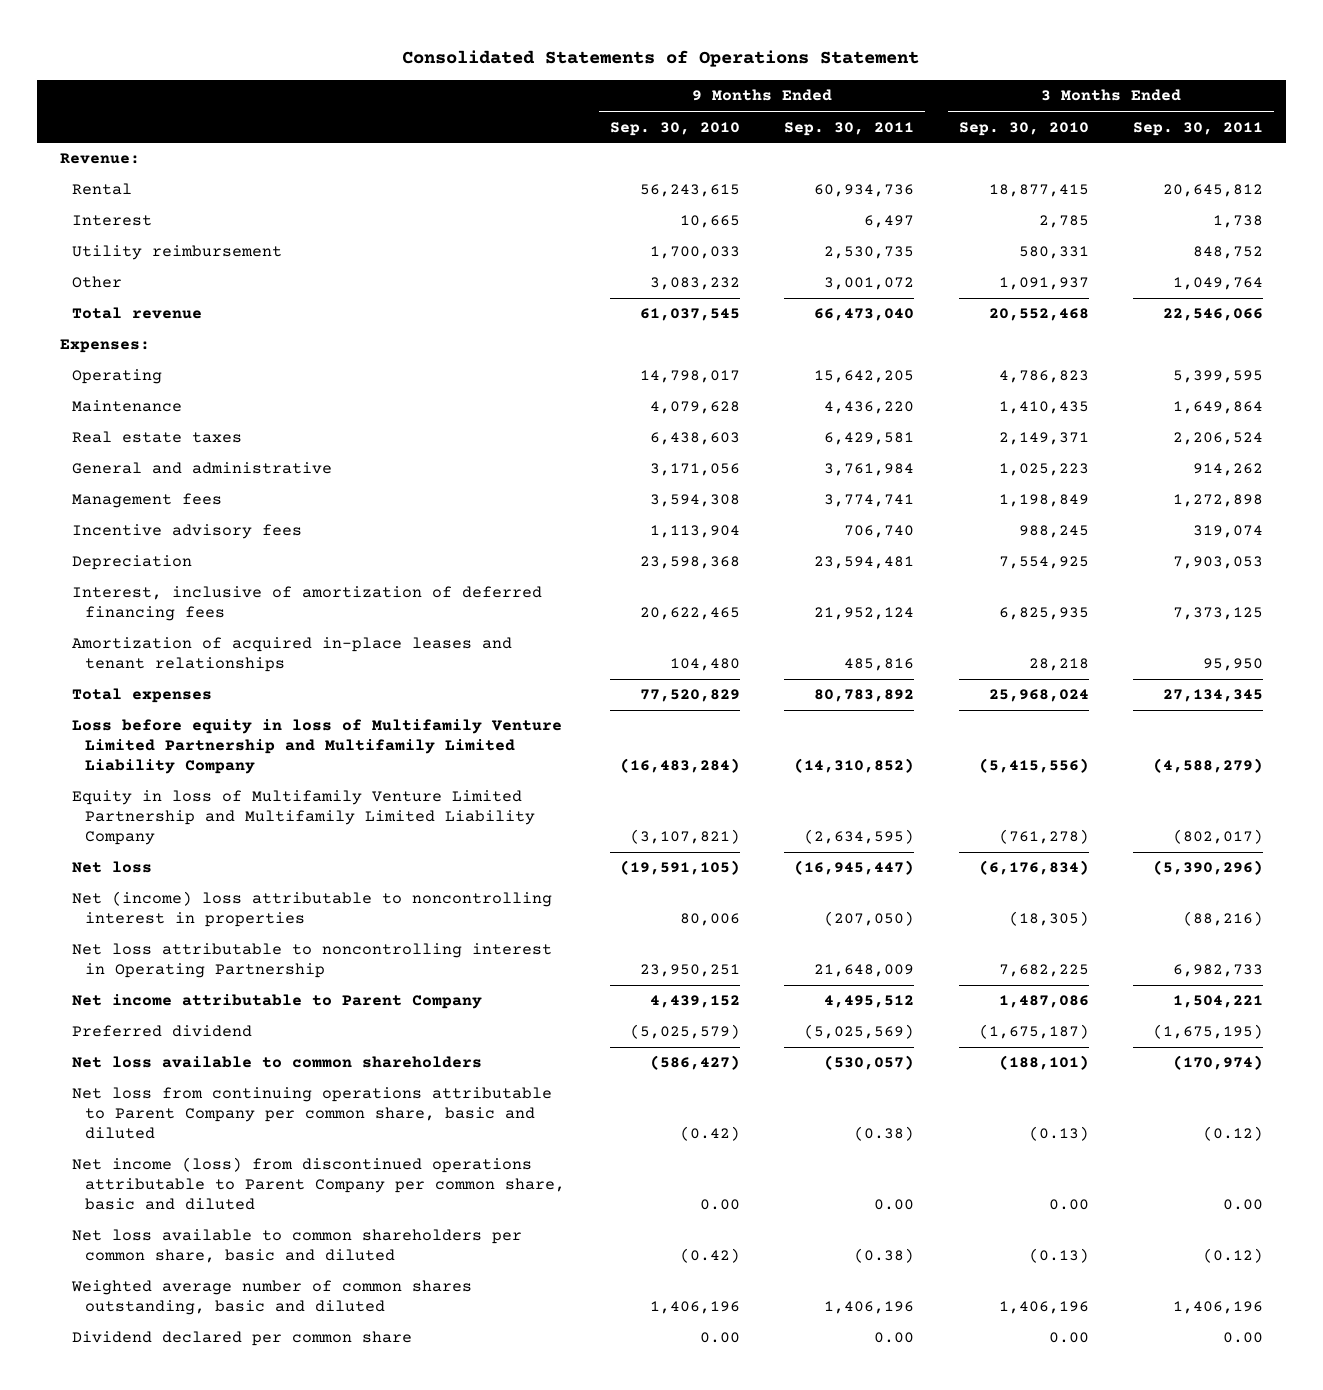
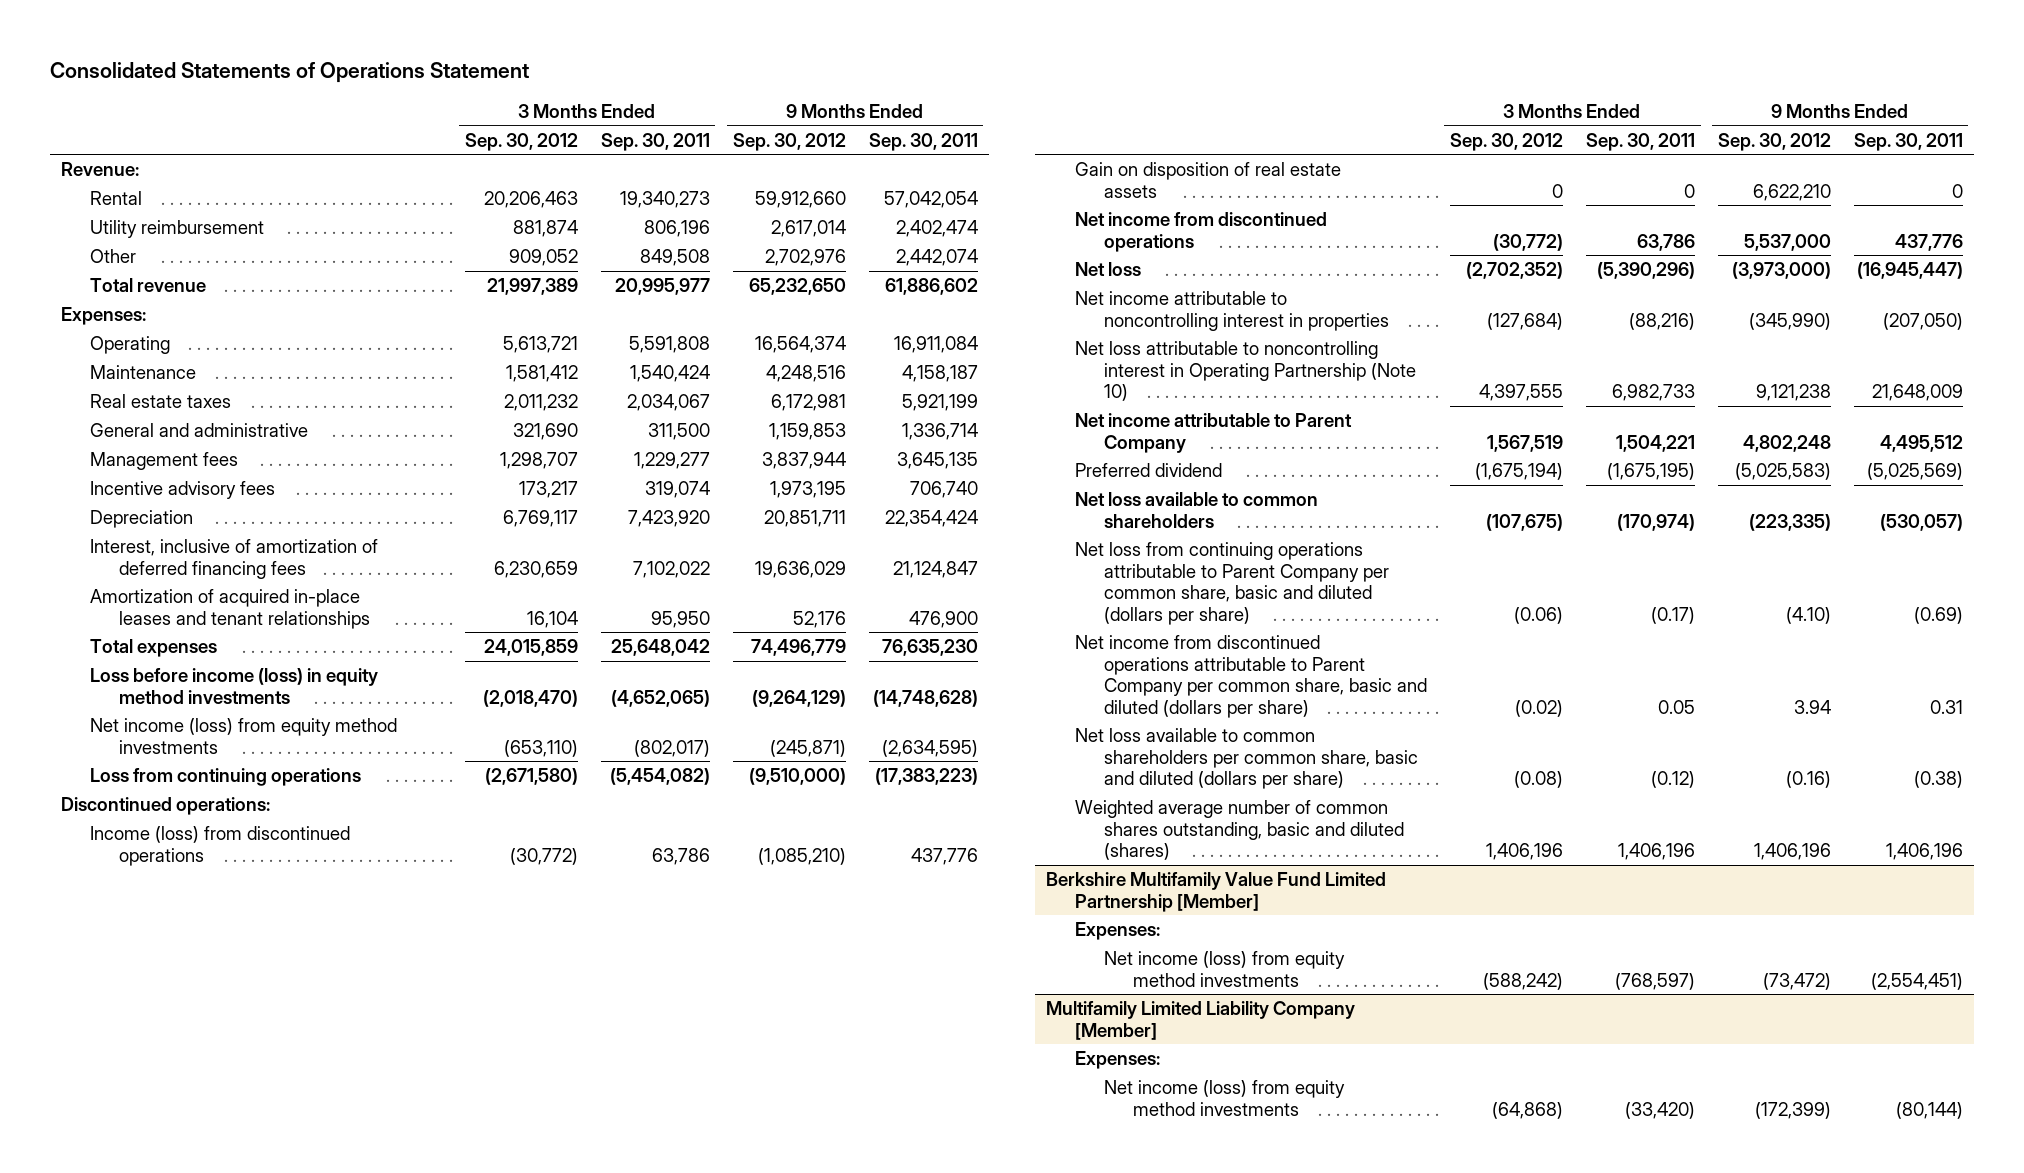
[609,121,740,136] Sep. 30, 2010 -> none
[958,121,1089,136] Sep. 30, 2010 -> none
none -> [464,132,578,151] Sep. 30, 2012
none -> [732,132,846,151] Sep. 30, 2012
[72,215,153,227] Interest -> none
[814,184,915,198] 60,934,736 -> [883,191,978,209] 57,042,054
[1163,184,1264,198] 20,645,812 -> [619,191,710,209] 19,340,273
[824,246,915,260] 2,530,735 -> [895,220,978,238] 2,402,474
[1193,246,1264,260] 848,752 -> [643,220,710,238] 806,196
[824,277,915,291] 3,001,072 -> [895,249,978,267] 2,442,074
[1173,277,1264,291] 1,049,764 -> [639,249,710,267] 849,508
[814,308,915,322] 66,473,040 -> [884,278,978,296] 61,886,602
[1163,308,1264,322] 22,546,066 -> [614,278,710,296] 20,995,977
[814,370,915,384] 15,642,205 -> [893,336,978,354] 16,911,084
[1173,370,1264,384] 5,399,595 -> [628,336,710,354] 5,591,808
[824,401,915,415] 4,436,220 -> [901,365,978,383] 4,158,187
[1173,401,1264,415] 1,649,864 -> [629,365,710,383] 1,540,424
[824,432,915,446] 6,429,581 -> [901,394,978,412] 5,921,199
[1173,432,1264,446] 2,206,524 -> [626,394,710,412] 2,034,067
[824,463,915,477] 3,761,984 -> [901,423,978,441] 1,336,714
[1193,463,1264,477] 914,262 -> [647,423,710,441] 311,500
[824,494,915,508] 3,774,741 -> [896,452,978,470] 3,645,135
[1173,494,1264,508] 1,272,898 -> [633,452,710,470] 1,229,277
[814,556,915,570] 23,594,481 -> [884,510,978,528] 22,354,424
[1173,556,1264,570] 7,903,053 -> [627,510,710,528] 7,423,920
[814,607,915,621] 21,952,124 -> [892,560,978,578] 21,124,847
[1173,607,1264,621] 7,373,125 -> [632,560,710,578] 7,102,022
[844,658,915,672] 485,816 -> [908,610,978,628] 476,900
[814,689,915,703] 80,783,892 -> [881,639,978,657] 76,635,230
[1163,689,1264,703] 27,134,345 -> [610,639,710,657] 25,648,042
[72,719,563,775] Loss before equity in loss of Multifamily Venture Limited Partnership and Multifamily Limited Liability Company -> [90,668,379,704] Loss before income (loss) in equity method investments
[794,758,915,774] (14,310,852) -> [872,689,978,707] (14,748,628)
[1153,758,1264,774] (4,588,279) -> [610,689,710,707] (4,652,065)
[72,790,536,846] Equity in loss of Multifamily Venture Limited Partnership and Multifamily Limited Liability Company -> [90,718,398,754] Net income (loss) from equity method investments
none -> [90,768,362,787] Loss from continuing operations
none -> [61,797,271,816] Discontinued operations:
none -> [90,826,351,866] Income (loss) from discontinued operations
none -> [1075,162,1342,198] Gain on disposition of real estate assets
none -> [1075,212,1328,252] Net income from discontinued operations
[72,891,553,928] Net (income) loss attributable to noncontrolling interest in properties -> [1075,291,1390,331] Net income attributable to noncontrolling interest in properties
[72,943,553,979] Net loss attributable to noncontrolling interest in Operating Partnership -> [1075,341,1417,402] Net loss attributable to noncontrolling interest in Operating Partnership (Note 10)
[72,1331,413,1347] Dividend declared per common share -> none
[72,1087,553,1140] Net loss from continuing operations attributable to Parent Company per common share, basic and diluted -> [1075,542,1390,625] Net loss from continuing operations attributable to Parent Company per common share, basic and diluted (dollars per share)
[854,1126,915,1142] (0.38) -> [1913,606,1963,624] (0.69)
[1203,1126,1264,1142] (0.12) -> [1650,606,1695,624] (0.17)
[72,1157,566,1211] Net income (loss) from discontinued operations attributable to Parent Company per common share, basic and diluted -> [1075,635,1428,718] Net income from discontinued operations attributable to Parent Company per common share, basic and diluted (dollars per share)
[874,1199,915,1211] 0.00 -> [1929,699,1963,714] 0.31
[1223,1199,1264,1211] 0.00 -> [1657,699,1695,714] 0.05
[72,1229,523,1264] Net loss available to common shareholders per common share, basic and diluted -> [1075,728,1419,790] Net loss available to common shareholders per common share, basic and diluted (dollars per share)
[71,1280,473,1316] Weighted average number of common shares outstanding, basic and diluted -> [1075,800,1405,861] Weighted average number of common shares outstanding, basic and diluted (shares)
none -> [1046,872,1387,912] Berkshire Multifamily Value Fund Limited Partnership [Member]
none -> [1075,922,1161,941] Expenses:
none -> [1104,951,1346,987] Net income (loss) from equity method investments
none -> [1046,1001,1356,1040] Multifamily Limited Liability Company [Member]
none -> [1075,1051,1161,1070] Expenses:
none -> [1104,1080,1346,1116] Net income (loss) from equity method investments

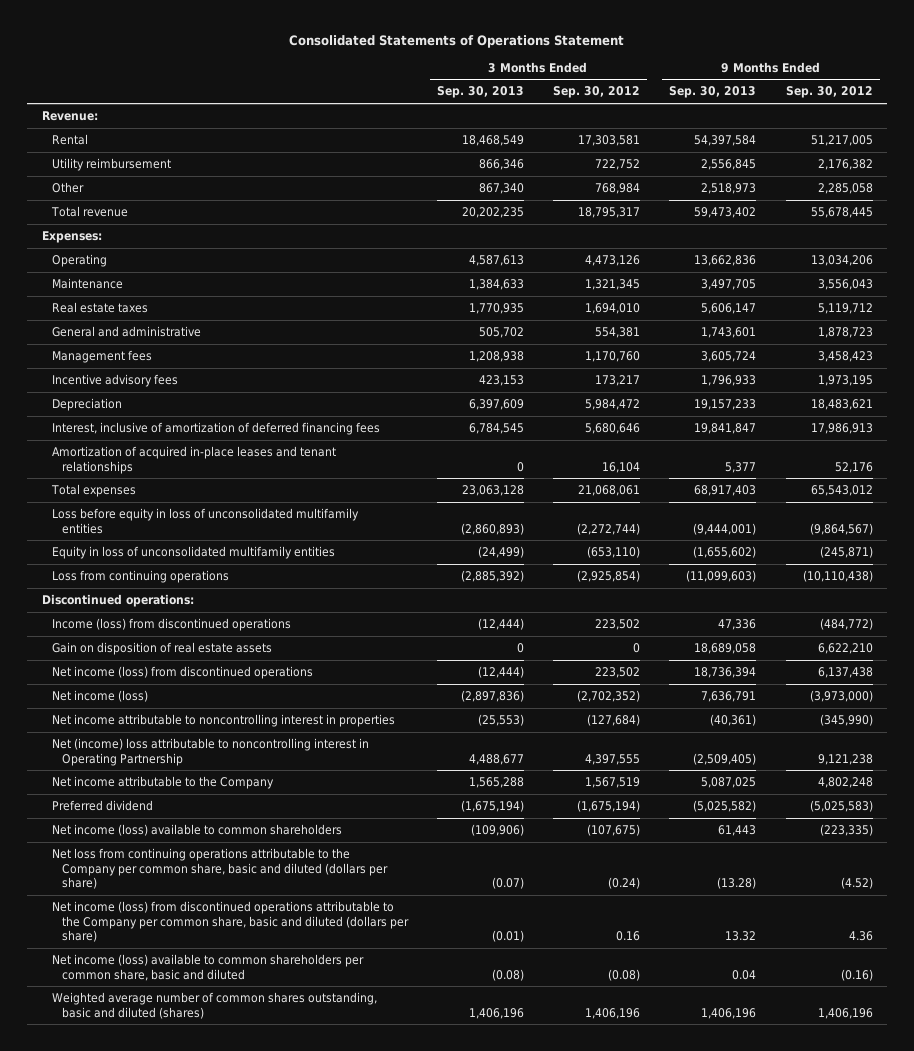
[600,132,710,151] Sep. 30, 2011 -> none
[868,132,978,151] Sep. 30, 2011 -> none
none -> [436,86,524,99] Sep. 30, 2013
none -> [669,86,757,99] Sep. 30, 2013
[483,191,578,209] 20,206,463 -> [578,134,641,146] 17,303,581
[754,191,846,209] 59,912,660 -> [810,134,873,146] 51,217,005
[512,220,578,238] 881,874 -> [595,158,641,170] 722,752
[770,220,846,238] 2,617,014 -> [817,158,873,170] 2,176,382
[508,249,578,267] 909,052 -> [595,182,641,194] 768,984
[764,249,846,267] 2,702,976 -> [817,182,873,194] 2,285,058
[486,278,578,296] 21,997,389 -> [578,206,641,218] 18,795,317
[748,278,846,296] 65,232,650 -> [810,206,873,218] 55,678,445
[502,336,578,354] 5,613,721 -> [585,254,641,266] 4,473,126
[754,336,846,354] 16,564,374 -> [810,254,873,266] 13,034,206
[505,365,578,383] 1,581,412 -> [585,278,641,290] 1,321,345
[765,365,846,383] 4,248,516 -> [817,278,873,290] 3,556,043
[503,394,578,412] 2,011,232 -> [585,302,641,314] 1,694,010
[770,394,846,412] 6,172,981 -> [817,302,873,314] 5,119,712
[512,423,578,441] 321,690 -> [595,326,641,338] 554,381
[768,423,846,441] 1,159,853 -> [817,326,873,338] 1,878,723
[499,452,578,470] 1,298,707 -> [585,350,641,362] 1,170,760
[761,452,846,470] 3,837,944 -> [817,350,873,362] 3,458,423
[502,510,578,528] 6,769,117 -> [585,398,641,410] 5,984,472
[763,510,846,528] 20,851,711 -> [810,398,873,410] 18,483,621
[493,560,578,578] 6,230,659 -> [585,422,641,434] 5,680,646
[754,560,846,578] 19,636,029 -> [810,422,873,434] 17,986,913
[483,639,578,657] 24,015,859 -> [578,484,641,496] 21,068,061
[750,639,846,657] 74,496,779 -> [810,484,873,496] 65,543,012
[90,668,379,704] Loss before income (loss) in equity method investments -> [51,507,359,534] Loss before equity in loss of unconsolidated multifamily entities
[482,689,578,707] (2,018,470) -> [577,522,641,535] (2,272,744)
[751,689,846,707] (9,264,129) -> [809,522,873,535] (9,864,567)
[90,718,398,754] Net income (loss) from equity method investments -> [51,545,335,559] Equity in loss of unconsolidated multifamily entities
[484,768,578,786] (2,671,580) -> [577,569,641,582] (2,925,854)
[748,768,846,786] (9,510,000) -> [802,569,873,582] (10,110,438)
[509,847,578,865] (30,772) -> [595,618,641,630] 223,502
[757,847,846,865] (1,085,210) -> [819,617,873,630] (484,772)
[1075,212,1328,252] Net income from discontinued operations -> [51,665,313,679] Net income (loss) from discontinued operations
[1493,233,1564,251] (30,772) -> [595,666,641,678] 223,502
[1743,233,1831,251] 5,537,000 -> [817,666,873,678] 6,137,438
[1075,262,1142,277] Net loss -> [51,689,148,702] Net income (loss)
[1075,341,1417,402] Net loss attributable to noncontrolling interest in Operating Partnership (Note 10) -> [51,737,369,766] Net (income) loss attributable to noncontrolling interest in Operating Partnership
[1075,413,1353,453] Net income attributable to Parent Company -> [51,775,274,789] Net income attributable to the Company
[1075,492,1319,528] Net loss available to common shareholders -> [51,823,342,836] Net income (loss) available to common shareholders
[1075,542,1390,625] Net loss from continuing operations attributable to Parent Company per common share, basic and diluted (dollars per share) -> [51,847,388,890] Net loss from continuing operations attributable to the Company per common share, basic and diluted (dollars per share)
[1514,606,1564,624] (0.06) -> [608,877,641,890] (0.24)
[1785,606,1831,624] (4.10) -> [840,877,873,890] (4.52)
[1075,635,1428,718] Net income from discontinued operations attributable to Parent Company per common share, basic and diluted (dollars per share) -> [51,900,409,943] Net income (loss) from discontinued operations attributable to the Company per common share, basic and diluted (dollars per share)
[1515,699,1564,717] (0.02) -> [616,931,641,942] 0.16
[1793,699,1831,714] 3.94 -> [848,931,873,942] 4.36
[1075,728,1419,790] Net loss available to common shareholders per common share, basic and diluted (dollars per share) -> [51,953,364,981] Net income (loss) available to common shareholders per common share, basic and diluted
[1046,872,1387,912] Berkshire Multifamily Value Fund Limited Partnership [Member] -> none
[1075,922,1161,941] Expenses: -> none
[1104,951,1346,987] Net income (loss) from equity method investments -> none
[1046,1001,1356,1040] Multifamily Limited Liability Company [Member] -> none
[1075,1051,1161,1070] Expenses: -> none
[1104,1080,1346,1116] Net income (loss) from equity method investments -> none

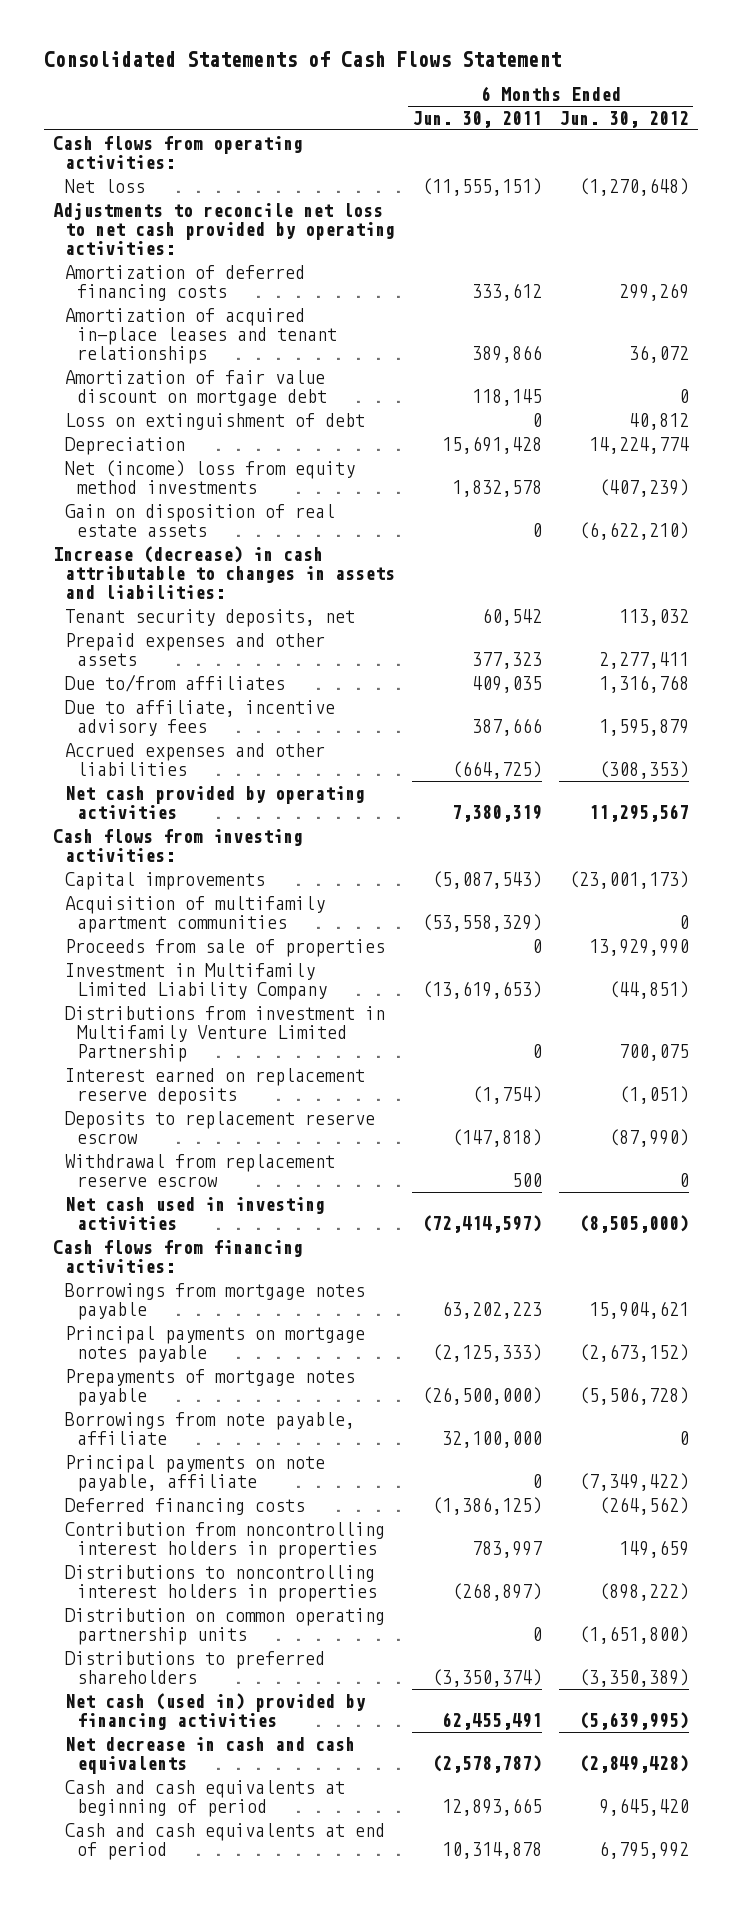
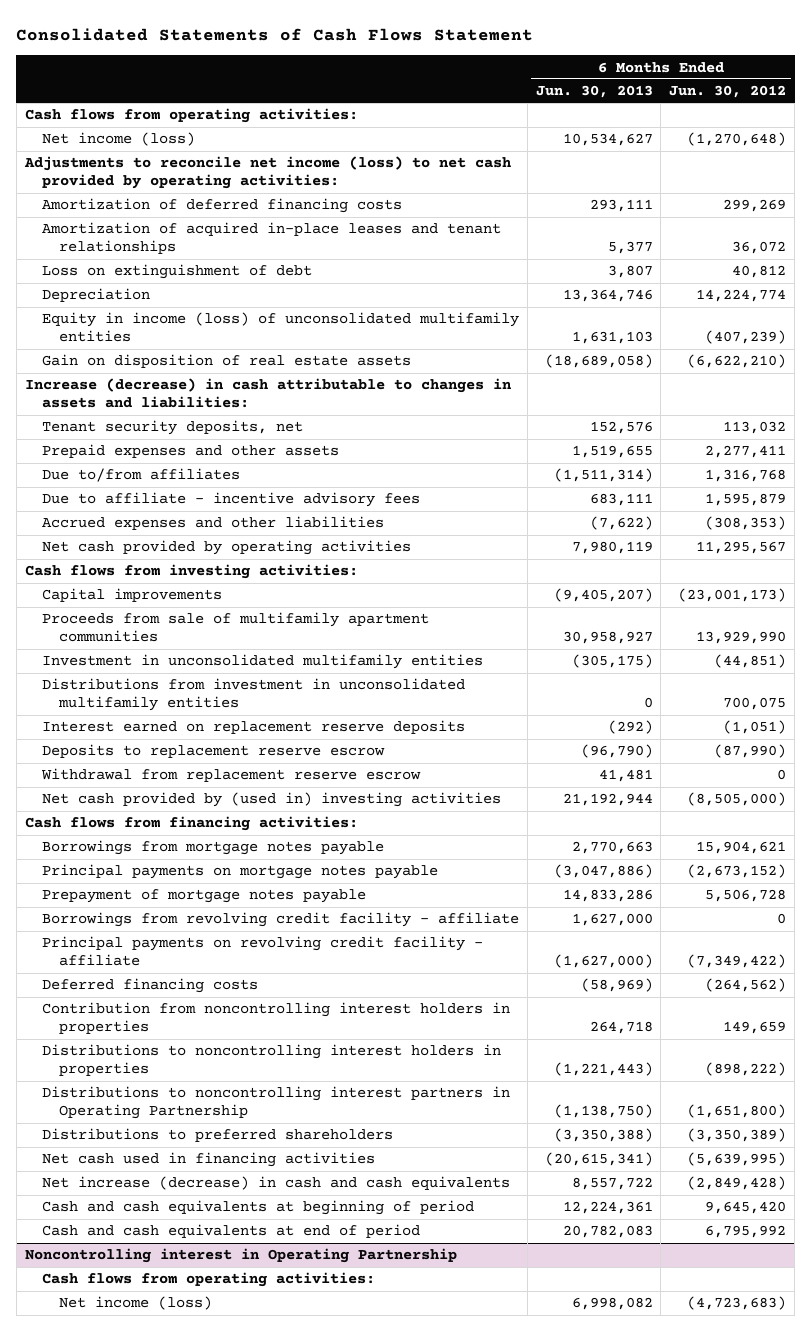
[411,110,542,128] Jun. 30, 2011 -> none
none -> [535,85,653,99] Jun. 30, 2013
[64,178,145,193] Net loss -> [41,132,195,147] Net income (loss)
[52,202,395,255] Adjustments to reconcile net loss to net cash provided by operating activities: -> [23,156,511,190] Adjustments to reconcile net income (loss) to net cash provided by operating activities:
[64,369,327,406] Amortization of fair value discount on mortgage debt -> none
[64,459,355,494] Net (income) loss from equity method investments -> [41,312,519,343] Equity in income (loss) of unconsolidated multifamily entities
[64,699,335,736] Due to affiliate, incentive advisory fees -> [41,492,420,508] Due to affiliate - incentive advisory fees
[64,895,325,933] Acquisition of multifamily apartment communities -> none
[64,938,385,957] Proceeds from sale of properties -> [41,612,429,643] Proceeds from sale of multifamily apartment communities
[64,962,327,1000] Investment in Multifamily Limited Liability Company -> [41,654,483,670] Investment in unconsolidated multifamily entities
[64,1005,385,1062] Distributions from investment in Multifamily Venture Limited Partnership -> [41,678,465,712] Distributions from investment in unconsolidated multifamily entities
[64,1196,325,1230] Net cash used in investing activities -> [41,792,501,808] Net cash provided by (used in) investing activities
[64,1368,355,1406] Prepayments of mortgage notes payable -> [41,889,366,904] Prepayment of mortgage notes payable
[579,1386,690,1405] (5,506,728) -> [705,889,787,903] 5,506,728
[64,1411,355,1445] Borrowings from note payable, affiliate -> [41,912,519,928] Borrowings from revolving credit facility - affiliate
[64,1454,325,1492] Principal payments on note payable, affiliate -> [41,936,483,967] Principal payments on revolving credit facility - affiliate
[64,1607,385,1645] Distribution on common operating partnership units -> [41,1086,510,1120] Distributions to noncontrolling interest partners in Operating Partnership
[64,1692,366,1730] Net cash (used in) provided by financing activities -> [41,1152,375,1168] Net cash used in financing activities
[64,1736,355,1774] Net decrease in cash and cash equivalents -> [41,1176,510,1191] Net increase (decrease) in cash and cash equivalents
none -> [24,1248,457,1264] Noncontrolling interest in Operating Partnership
none -> [41,1272,375,1288] Cash flows from operating activities:
none -> [58,1296,212,1311] Net income (loss)

